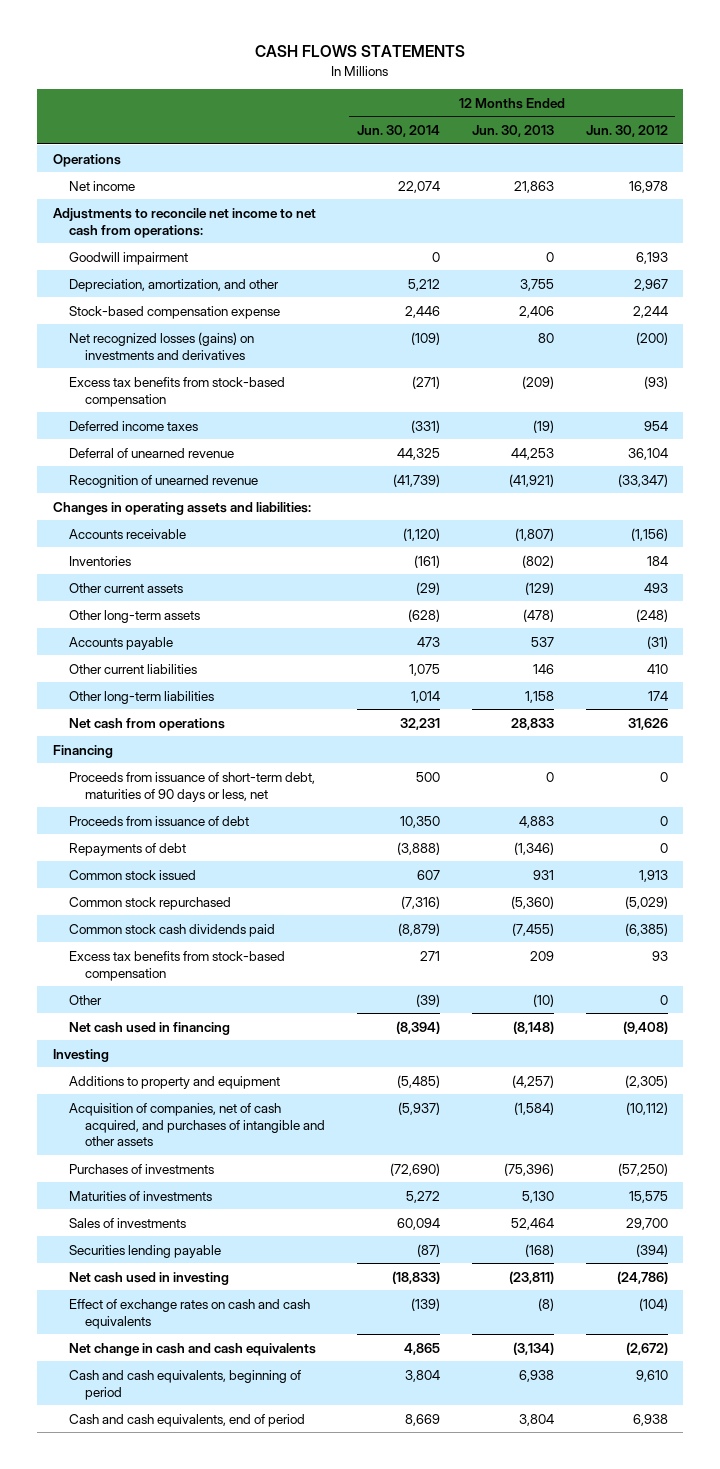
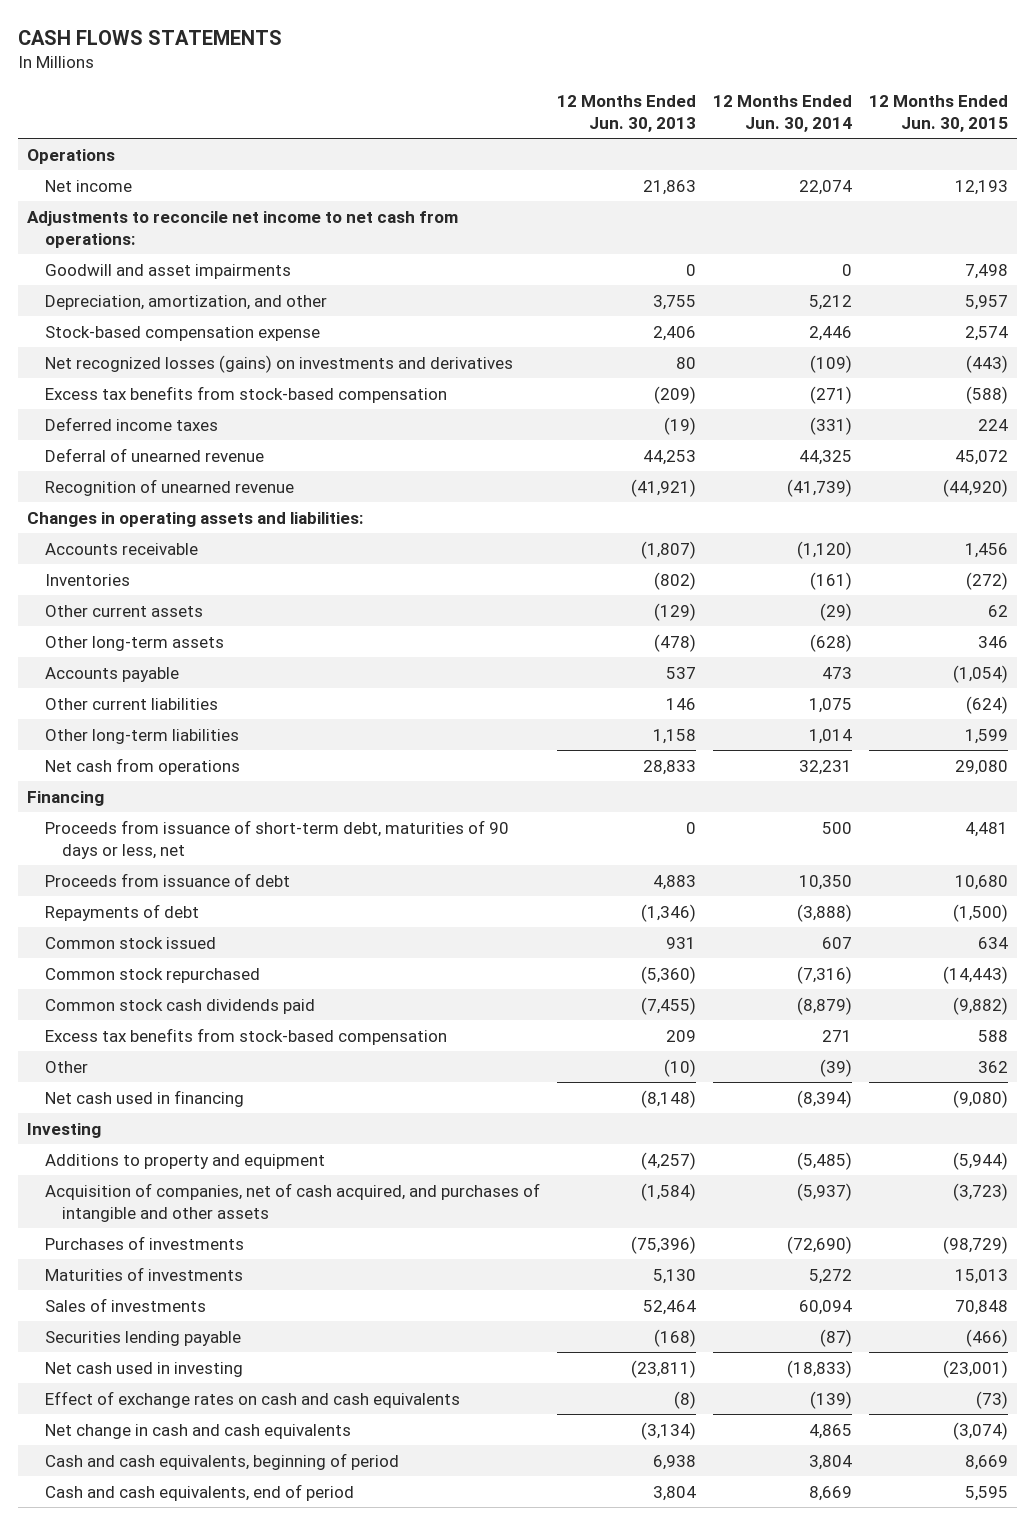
[585,124,668,137] Jun. 30, 2012 -> none
none -> [869,95,1009,132] 12 Months Ended Jun. 30, 2015
[68,251,188,265] Goodwill impairment -> [44,263,291,279] Goodwill and asset impairments

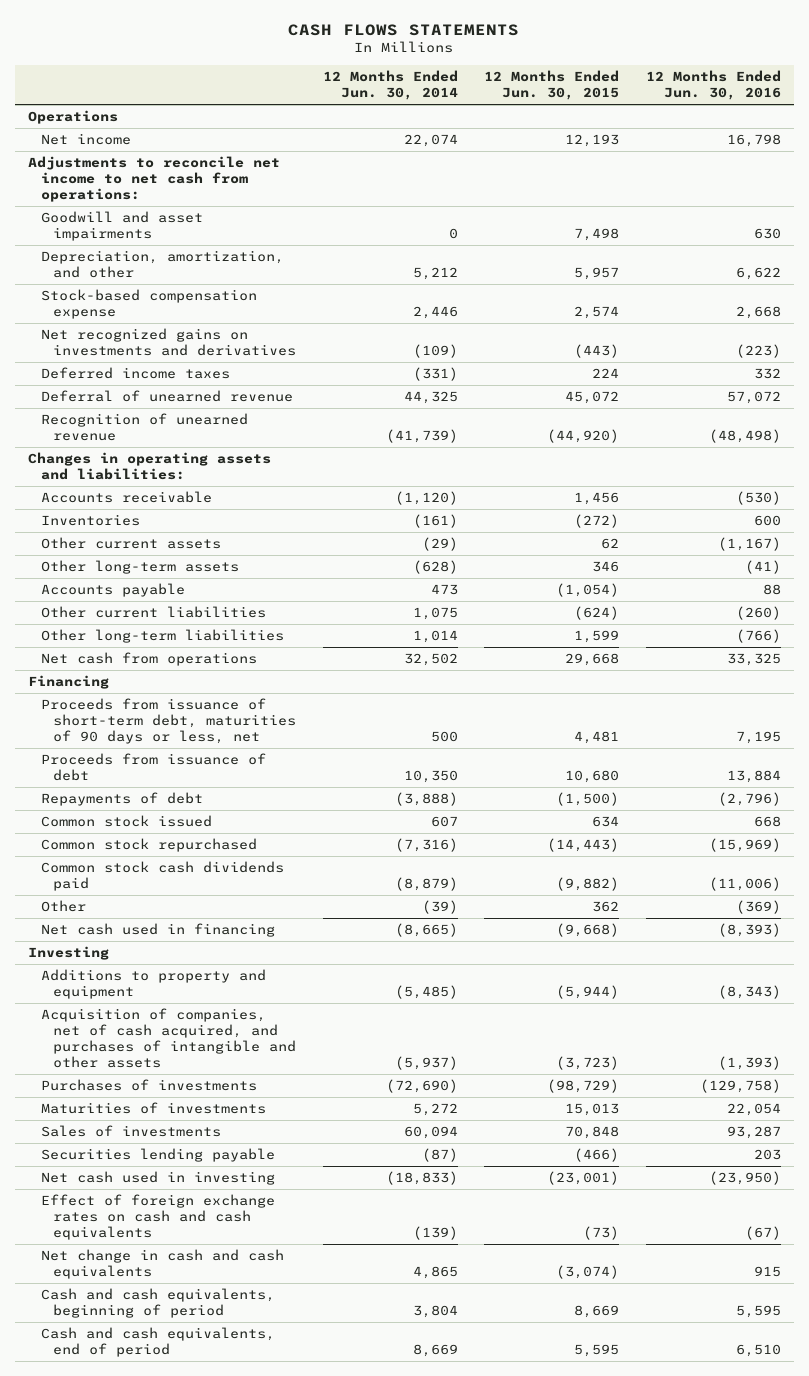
[556,95,696,132] 12 Months Ended Jun. 30, 2013 -> none
none -> [645,70,781,101] 12 Months Ended Jun. 30, 2016
[44,385,447,403] Excess tax benefits from stock-based compensation -> none
[44,354,513,373] Net recognized losses (gains) on investments and derivatives -> [40,328,297,357] Net recognized gains on investments and derivatives
[799,759,853,775] 32,231 -> [403,653,458,667] 32,502
[955,759,1009,775] 29,080 -> [565,653,620,667] 29,668
[44,1027,447,1045] Excess tax benefits from stock-based compensation -> none
[797,1089,853,1108] (8,394) -> [394,923,458,938] (8,665)
[953,1089,1009,1108] (9,080) -> [556,923,620,938] (9,668)
[44,1390,460,1408] Effect of exchange rates on cash and cash equivalents -> [40,1194,275,1241] Effect of foreign exchange rates on cash and cash equivalents

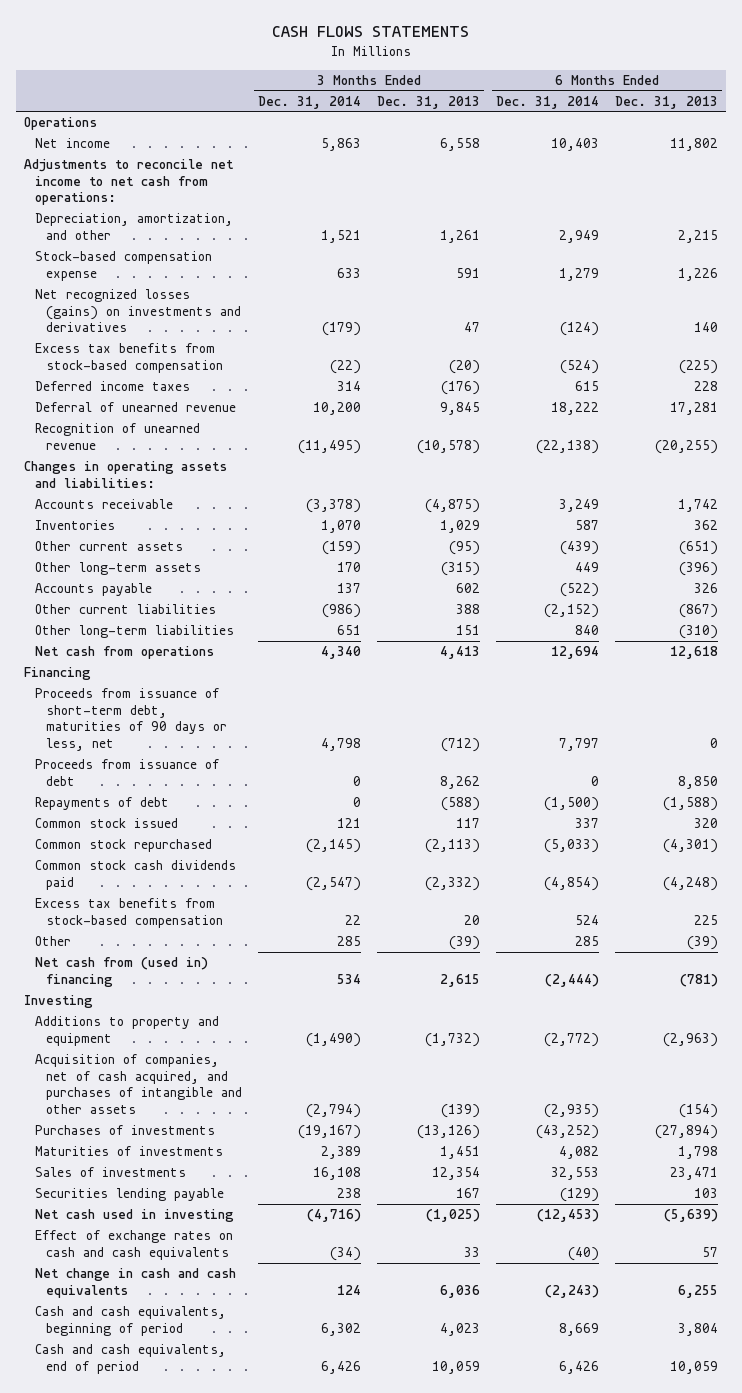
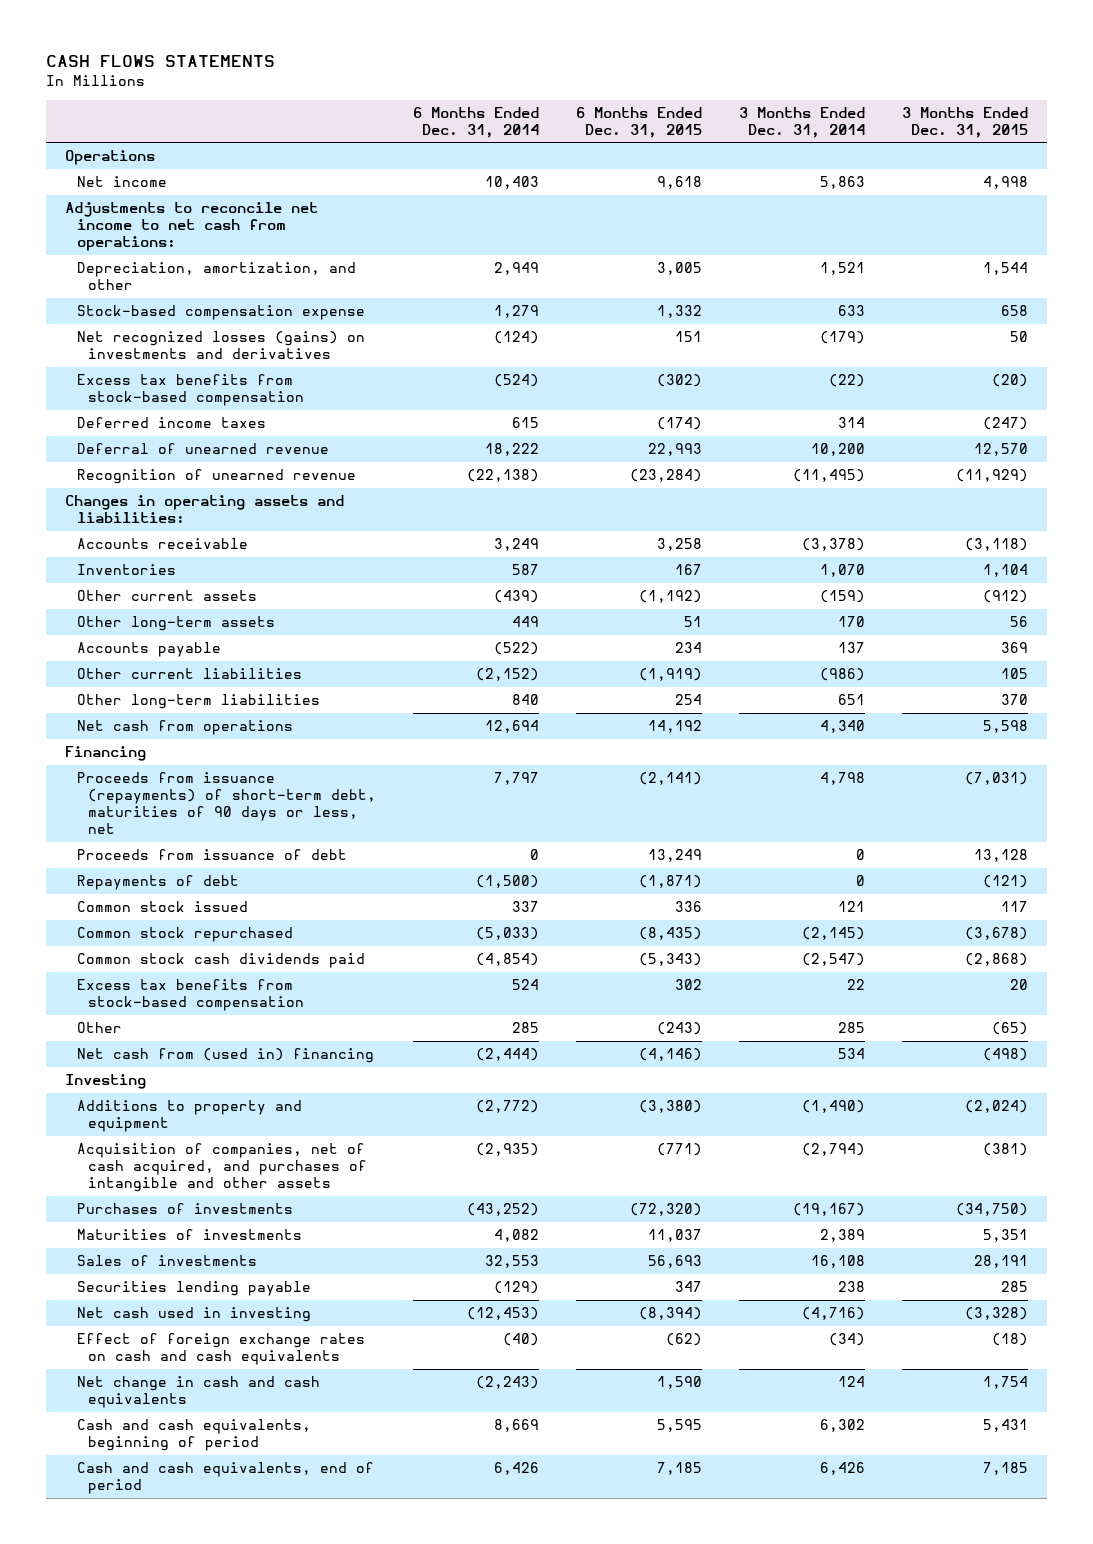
[376,95,480,109] Dec. 31, 2013 -> none
[614,95,718,109] Dec. 31, 2013 -> none
none -> [576,106,703,138] 6 Months Ended Dec. 31, 2015
none -> [902,106,1029,138] 3 Months Ended Dec. 31, 2015
[34,688,227,752] Proceeds from issuance of short-term debt, maturities of 90 days or less, net -> [76,771,377,835] Proceeds from issuance (repayments) of short-term debt, maturities of 90 days or less, net
[34,1230,233,1260] Effect of exchange rates on cash and cash equivalents -> [76,1332,365,1366] Effect of foreign exchange rates on cash and cash equivalents

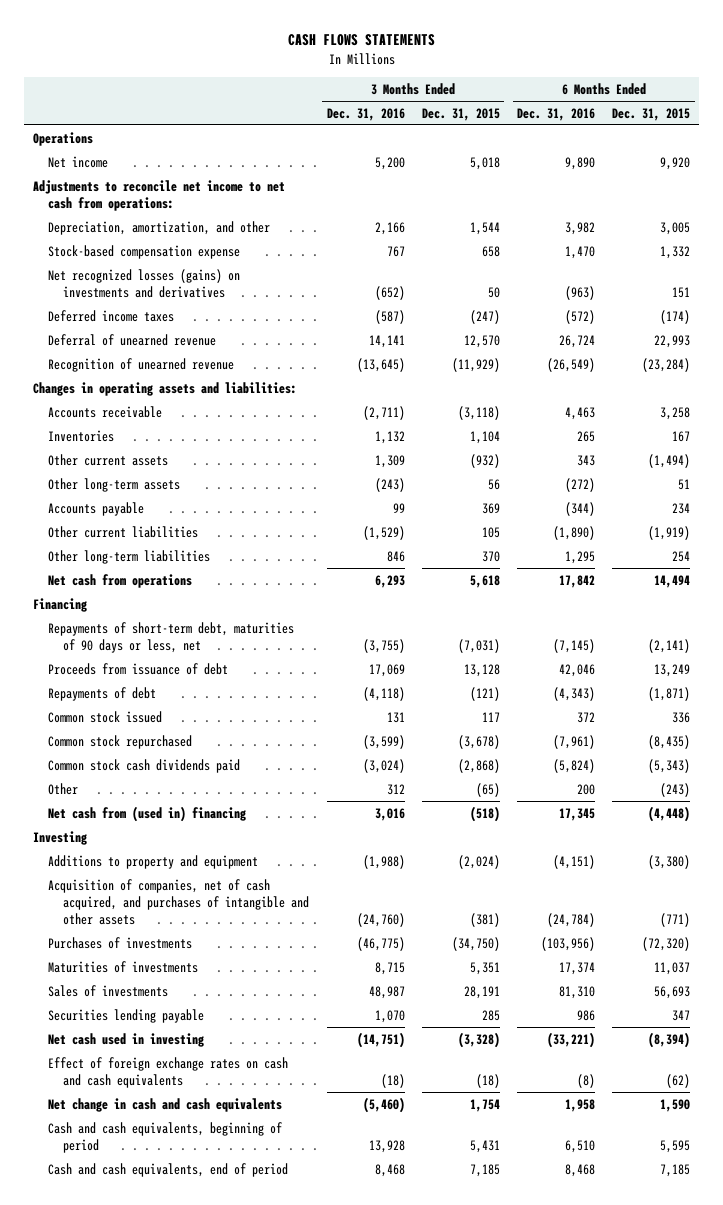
[413,106,540,138] 6 Months Ended Dec. 31, 2014 -> none
[739,106,866,138] 3 Months Ended Dec. 31, 2014 -> none
none -> [326,107,405,121] Dec. 31, 2016
none -> [517,107,596,121] Dec. 31, 2016
[657,175,703,189] 9,618 -> [660,156,691,170] 9,920
[983,175,1029,189] 4,998 -> [469,156,500,170] 5,018
[76,373,305,407] Excess tax benefits from stock-based compensation -> none
[639,589,703,603] (1,192) -> [648,453,691,468] (1,494)
[983,589,1029,603] (912) -> [469,453,500,468] (932)
[648,719,703,733] 14,192 -> [654,574,691,588] 14,494
[983,719,1029,733] 5,598 -> [469,574,500,588] 5,618
[76,771,377,835] Proceeds from issuance (repayments) of short-term debt, maturities of 90 days or less, net -> [48,621,295,653] Repayments of short-term debt, maturities of 90 days or less, net
[76,978,305,1012] Excess tax benefits from stock-based compensation -> none
[639,1047,703,1061] (4,146) -> [648,805,691,822] (4,448)
[983,1047,1029,1061] (498) -> [469,805,500,822] (518)

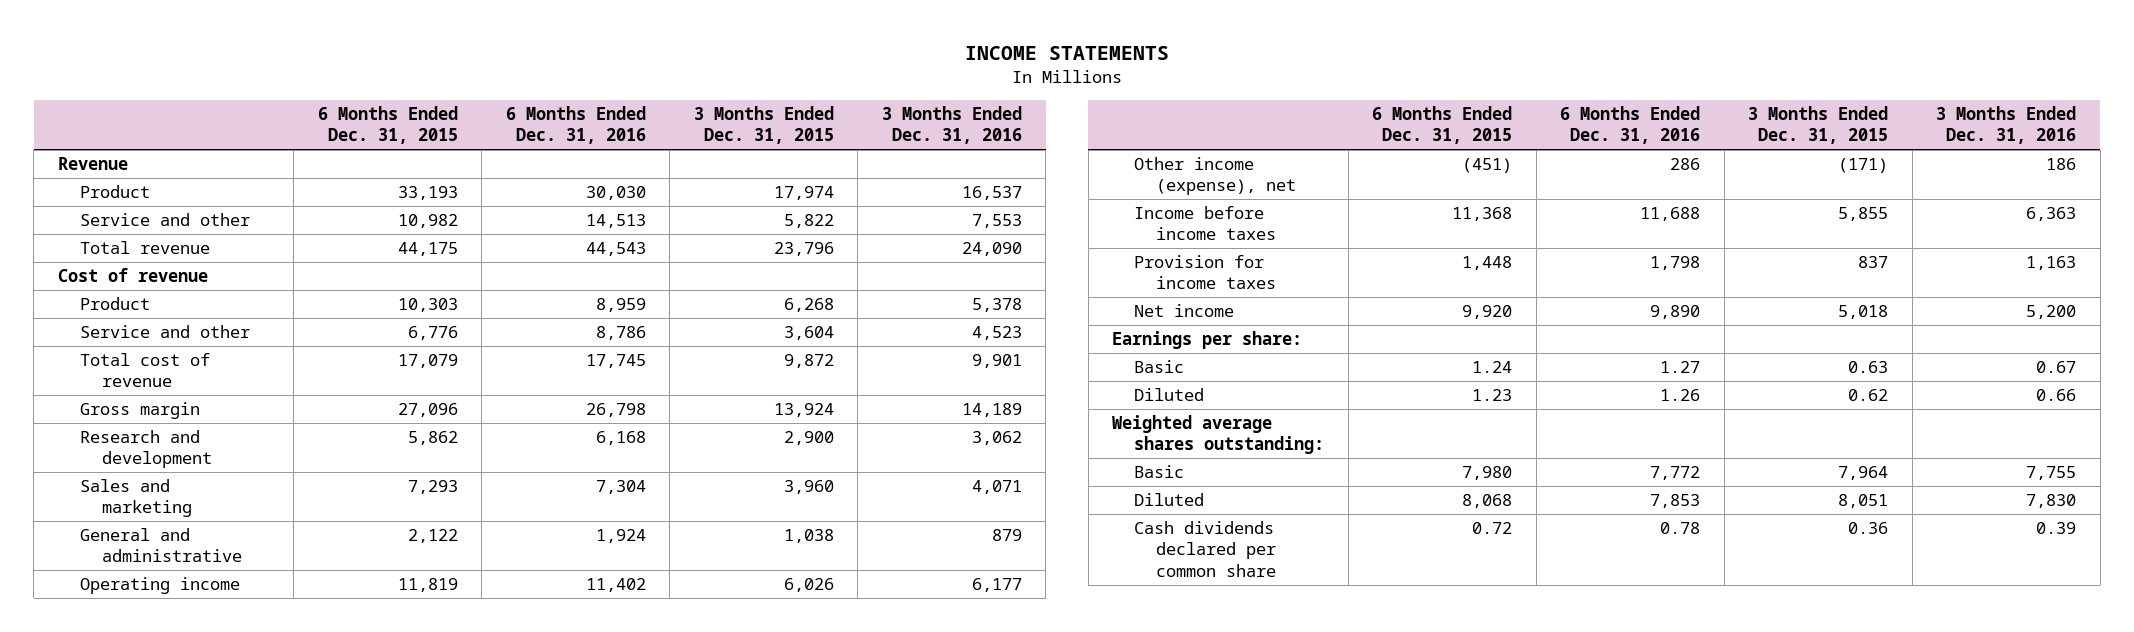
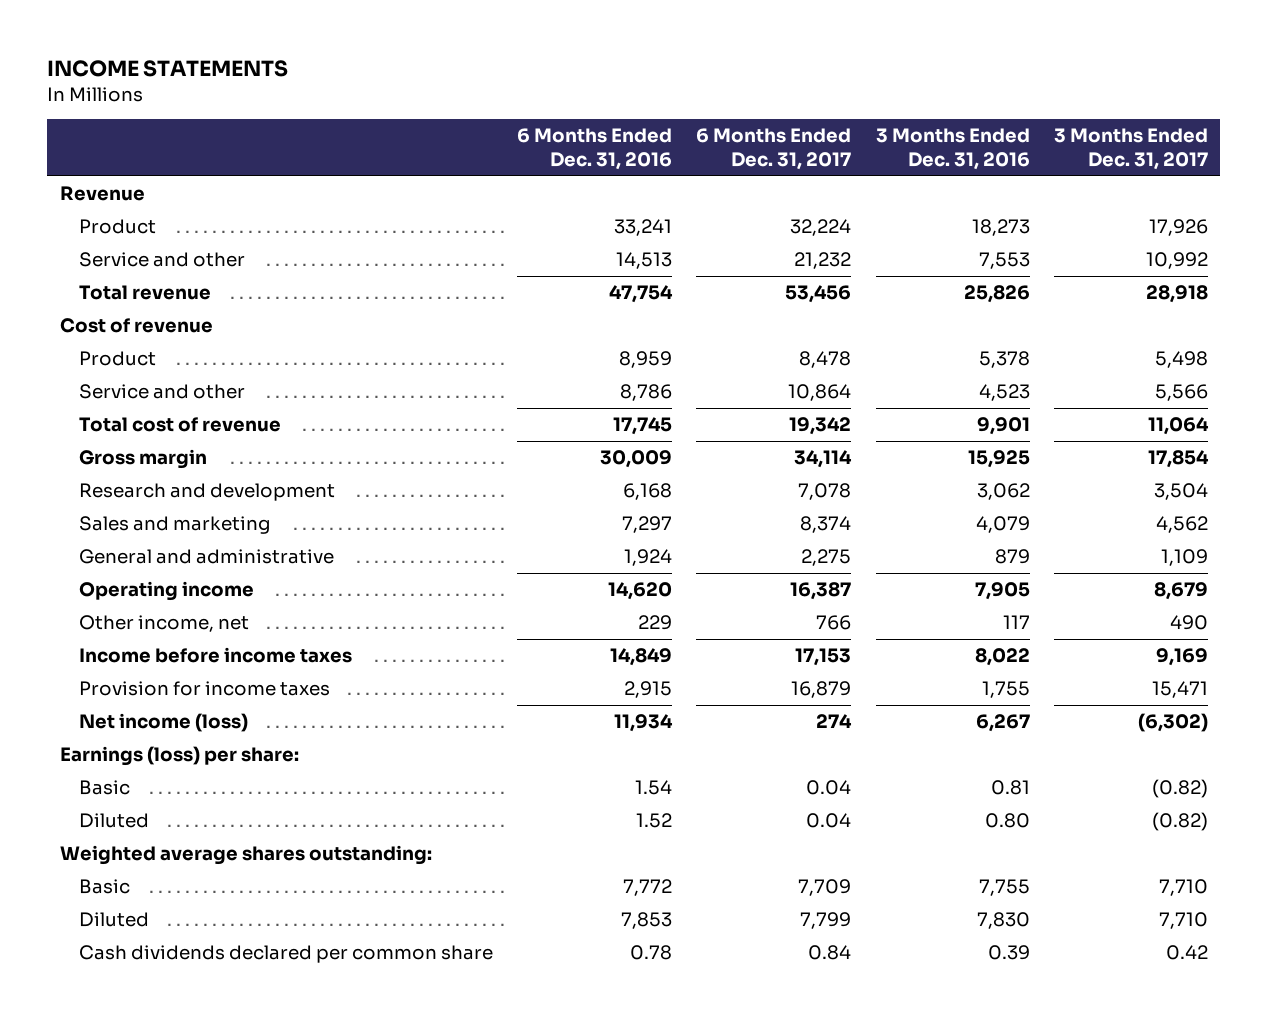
[317,105,458,145] 6 Months Ended Dec. 31, 2015 -> none
[693,105,834,145] 3 Months Ended Dec. 31, 2015 -> none
none -> [696,128,852,170] 6 Months Ended Dec. 31, 2017
none -> [1053,128,1208,170] 3 Months Ended Dec. 31, 2017
[585,186,646,201] 30,030 -> [613,219,672,237] 33,241
[961,186,1022,201] 16,537 -> [971,219,1030,237] 18,273
[585,242,646,257] 44,543 -> [608,285,673,304] 47,754
[961,242,1022,257] 24,090 -> [963,285,1030,304] 25,826
[585,403,646,418] 26,798 -> [599,450,672,469] 30,009
[961,403,1022,418] 14,189 -> [967,450,1030,469] 15,925
[595,480,646,495] 7,304 -> [621,516,672,534] 7,297
[971,480,1022,495] 4,071 -> [975,516,1030,534] 4,079
[585,578,646,593] 11,402 -> [607,582,672,601] 14,620
[971,578,1022,593] 6,177 -> [974,582,1030,601] 7,905
[1134,157,1297,196] Other income (expense), net -> [78,615,249,633] Other income, net
[1670,158,1701,171] 286 -> [637,615,672,631] 229
[2046,158,2077,171] 186 -> [1002,615,1030,630] 117
[1640,207,1701,222] 11,688 -> [609,648,672,667] 14,849
[2026,207,2077,222] 6,363 -> [974,648,1030,667] 8,022
[1650,256,1701,271] 1,798 -> [623,681,672,699] 2,915
[2026,256,2077,271] 1,163 -> [981,681,1030,699] 1,755
[1134,304,1235,318] Net income -> [78,713,248,733] Net income (loss)
[1650,305,1701,320] 9,890 -> [613,714,673,733] 11,934
[2026,305,2077,320] 5,200 -> [975,714,1030,733] 6,267
[1112,331,1303,350] Earnings per share: -> [59,746,299,767] Earnings (loss) per share:
[1660,361,1701,374] 1.27 -> [634,780,672,796] 1.54
[2036,361,2077,374] 0.67 -> [990,780,1030,796] 0.81
[1660,389,1701,402] 1.26 -> [635,813,672,829] 1.52
[2036,389,2077,402] 0.66 -> [984,813,1030,829] 0.80

